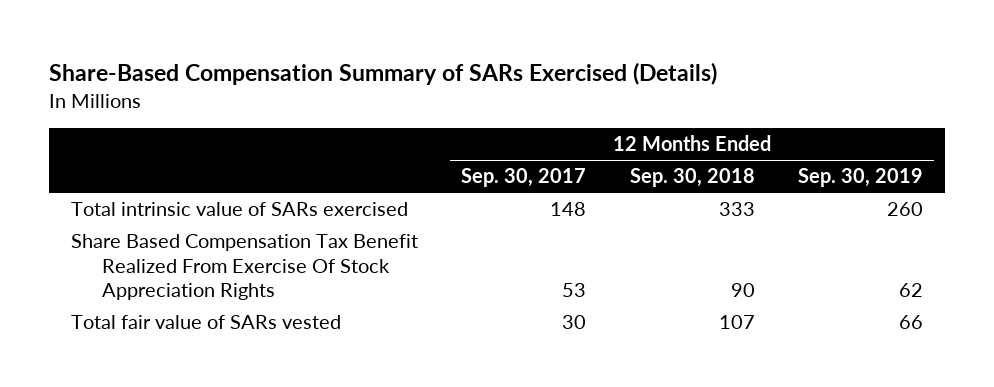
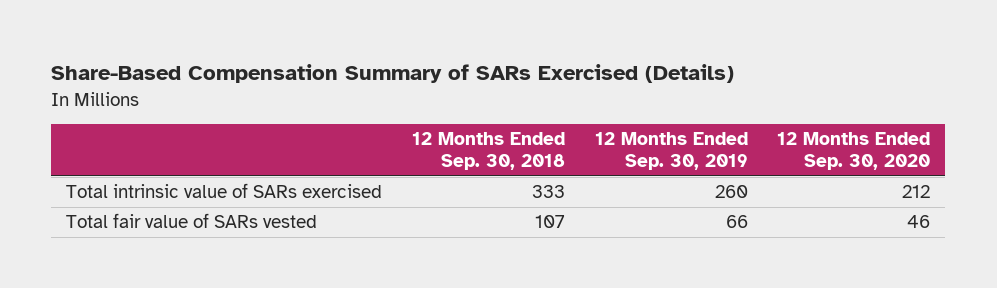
[461,168,587,188] Sep. 30, 2017 -> none
none -> [777,132,931,171] 12 Months Ended Sep. 30, 2020
[70,234,418,301] Share Based Compensation Tax Benefit Realized From Exercise Of Stock Appreciation Rights -> none

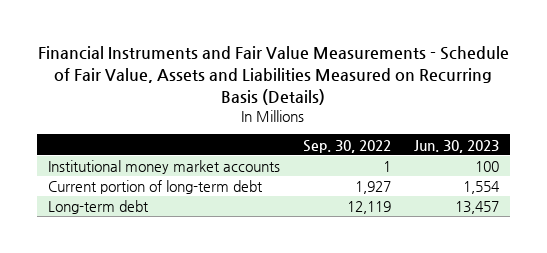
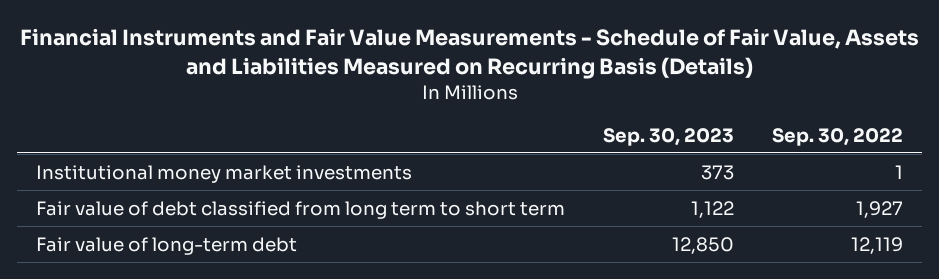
[413,139,499,153] Jun. 30, 2023 -> none
none -> [603,127,735,146] Sep. 30, 2023
[48,160,281,175] Institutional money market accounts -> [36,164,413,183] Institutional money market investments
[48,180,264,195] Current portion of long-term debt -> [36,200,566,219] Fair value of debt classified from long term to short term
[48,200,150,215] Long-term debt -> [36,236,298,255] Fair value of long-term debt

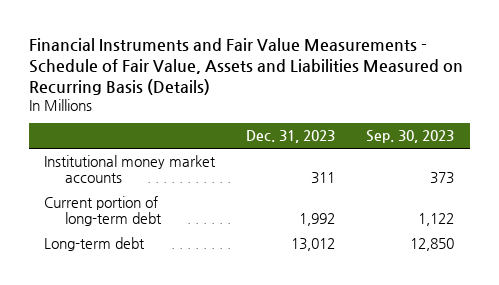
[772,127,904,146] Sep. 30, 2022 -> none
none -> [246,130,336,144] Dec. 31, 2023
[36,164,413,183] Institutional money market investments -> [44,155,217,184] Institutional money market accounts
[36,200,566,219] Fair value of debt classified from long term to short term -> [44,196,162,227] Current portion of long-term debt
[36,236,298,255] Fair value of long-term debt -> [44,237,146,252] Long-term debt

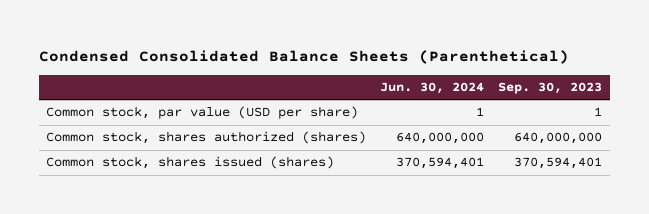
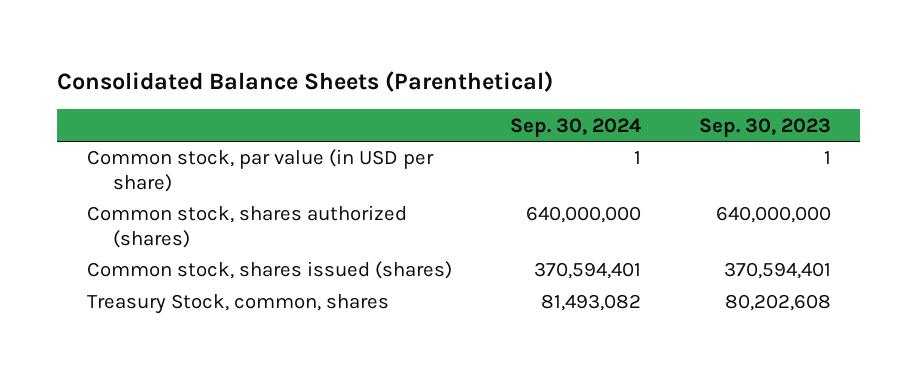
[39,49,570,64] Condensed Consolidated Balance Sheets (Parenthetical) -> [57,70,554,92] Consolidated Balance Sheets (Parenthetical)
[380,81,485,94] Jun. 30, 2024 -> none
none -> [509,117,641,137] Sep. 30, 2024
[46,106,359,120] Common stock, par value (USD per share) -> [86,149,434,192] Common stock, par value (in USD per share)
none -> [86,294,389,315] Treasury Stock, common, shares

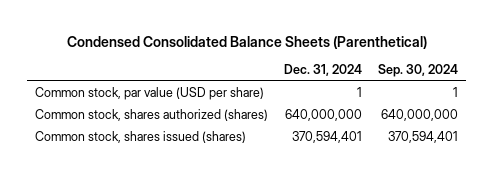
[57,70,554,92] Consolidated Balance Sheets (Parenthetical) -> [66,35,427,49] Condensed Consolidated Balance Sheets (Parenthetical)
[698,117,831,137] Sep. 30, 2023 -> none
none -> [284,64,363,77] Dec. 31, 2024
[86,149,434,192] Common stock, par value (in USD per share) -> [35,87,265,101] Common stock, par value (USD per share)
[86,294,389,315] Treasury Stock, common, shares -> none

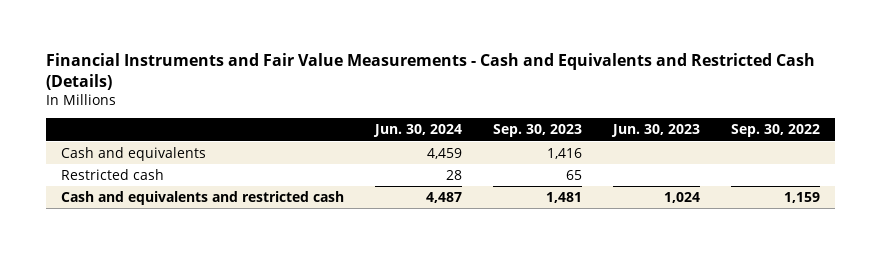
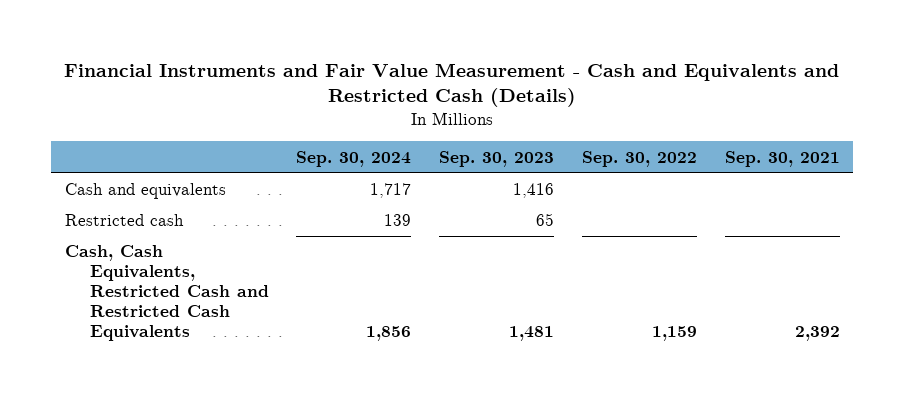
[45,53,815,90] Financial Instruments and Fair Value Measurements - Cash and Equivalents and Restricted Cash (Details) -> [64,62,840,108] Financial Instruments and Fair Value Measurement - Cash and Equivalents and Restricted Cash (Details)
[372,124,462,138] Jun. 30, 2024 -> none
[610,124,700,138] Jun. 30, 2023 -> none
none -> [296,150,412,167] Sep. 30, 2024
none -> [724,150,840,167] Sep. 30, 2021
[61,190,345,205] Cash and equivalents and restricted cash -> [64,245,269,341] Cash, Cash Equivalents, Restricted Cash and Restricted Cash Equivalents

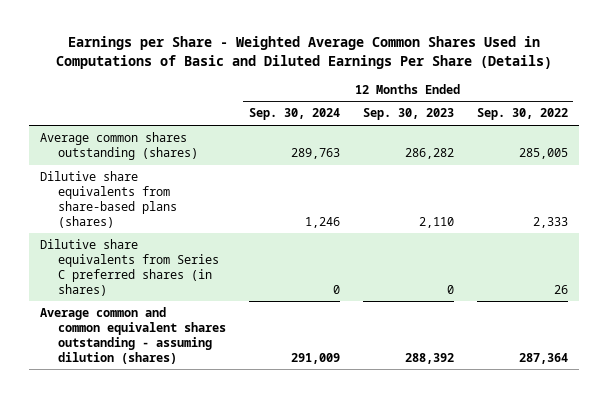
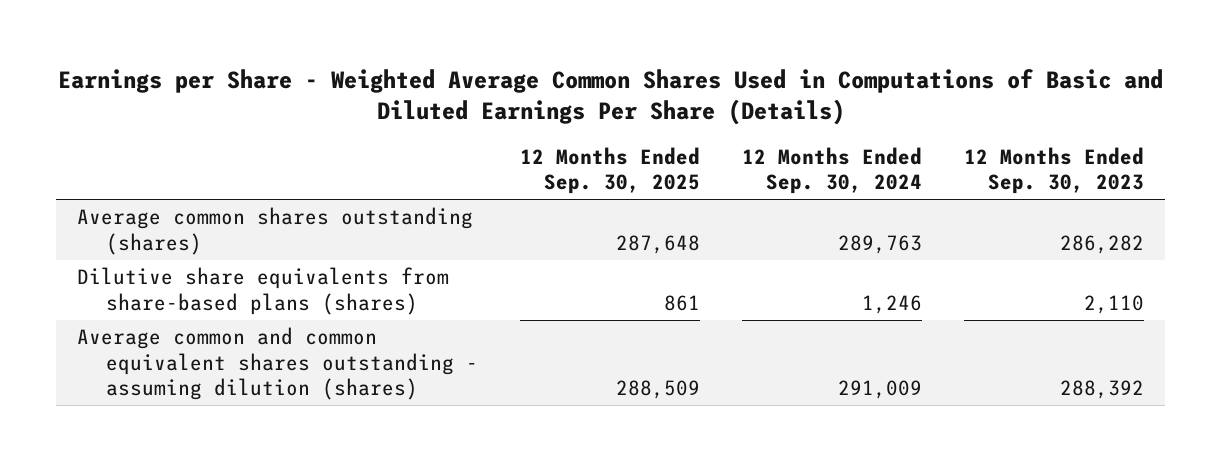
[476,108,568,121] Sep. 30, 2022 -> none
none -> [519,146,700,194] 12 Months Ended Sep. 30, 2025
[40,239,219,296] Dilutive share equivalents from Series C preferred shares (in shares) -> none

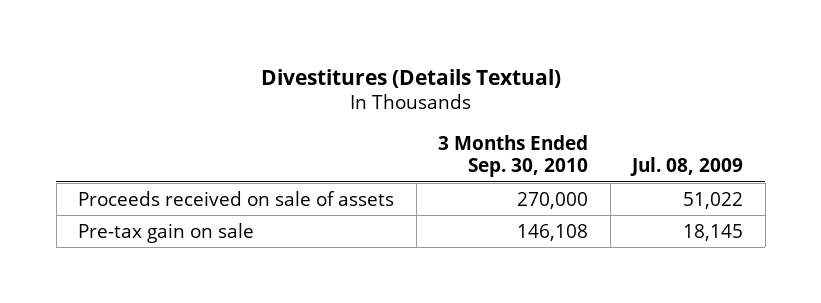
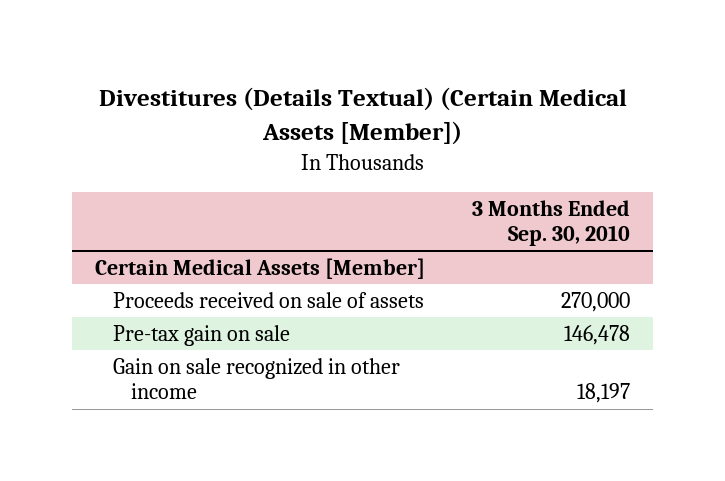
[260,68,561,88] Divestitures (Details Textual) -> [98,87,627,146] Divestitures (Details Textual) (Certain Medical Assets [Member])
[630,156,744,176] Jul. 08, 2009 -> none
none -> [95,257,426,279] Certain Medical Assets [Member]
[517,223,589,241] 146,108 -> [563,324,630,345] 146,478
none -> [113,357,401,400] Gain on sale recognized in other income

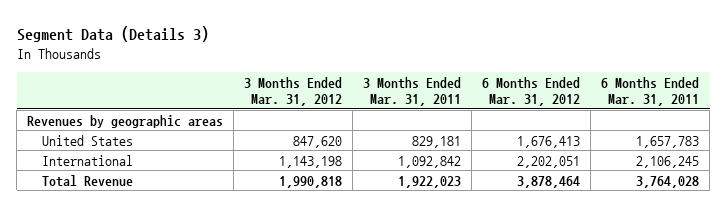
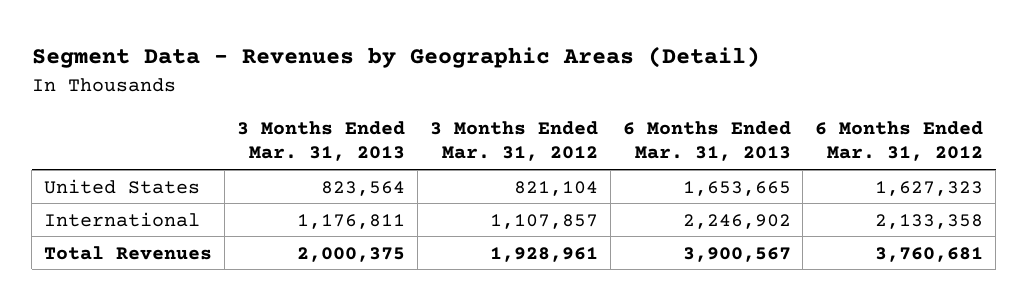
[16,25,209,42] Segment Data (Details 3) -> [31,46,760,69] Segment Data - Revenues by Geographic Areas (Detail)
[363,76,462,107] 3 Months Ended Mar. 31, 2011 -> none
[601,76,700,107] 6 Months Ended Mar. 31, 2011 -> none
none -> [237,120,406,162] 3 Months Ended Mar. 31, 2013
none -> [622,120,791,162] 6 Months Ended Mar. 31, 2013
[27,114,224,128] Revenues by geographic areas -> none
[293,135,343,148] 847,620 -> [513,180,598,196] 821,104
[517,135,581,148] 1,676,413 -> [875,180,984,196] 1,627,323
[279,155,343,168] 1,143,198 -> [489,213,598,229] 1,107,857
[517,155,581,168] 2,202,051 -> [875,213,984,229] 2,133,358
[42,174,134,187] Total Revenue -> [44,245,213,260] Total Revenues
[279,175,343,188] 1,990,818 -> [489,246,598,262] 1,928,961
[517,175,581,188] 3,878,464 -> [875,246,984,262] 3,760,681

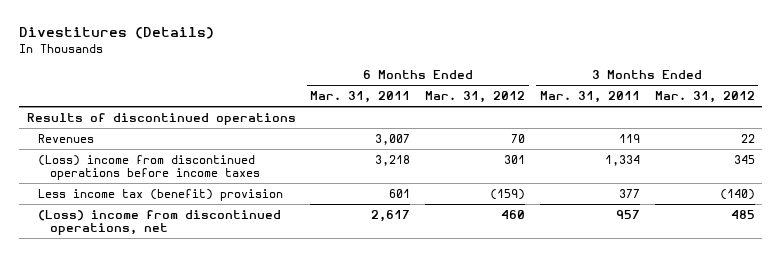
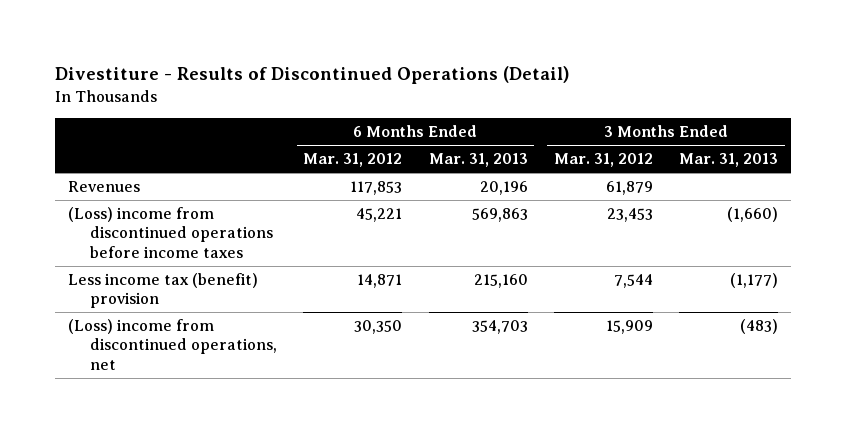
[19,26,215,39] Divestitures (Details) -> [54,66,570,85] Divestiture - Results of Discontinued Operations (Detail)
[310,90,411,103] Mar. 31, 2011 -> none
[539,90,640,103] Mar. 31, 2011 -> none
none -> [428,153,528,168] Mar. 31, 2013
none -> [679,153,779,168] Mar. 31, 2013
[26,112,296,125] Results of discontinued operations -> none
[511,133,526,143] 70 -> [350,181,403,196] 117,853
[740,133,755,143] 22 -> [605,181,653,196] 61,879
[504,154,526,164] 301 -> [356,208,403,223] 45,221
[733,154,755,164] 345 -> [606,208,653,223] 23,453
[490,188,526,200] (159) -> [357,274,403,289] 14,871
[719,188,755,200] (140) -> [613,274,653,289] 7,544
[501,209,526,219] 460 -> [354,320,403,335] 30,350
[730,209,755,219] 485 -> [605,320,653,335] 15,909

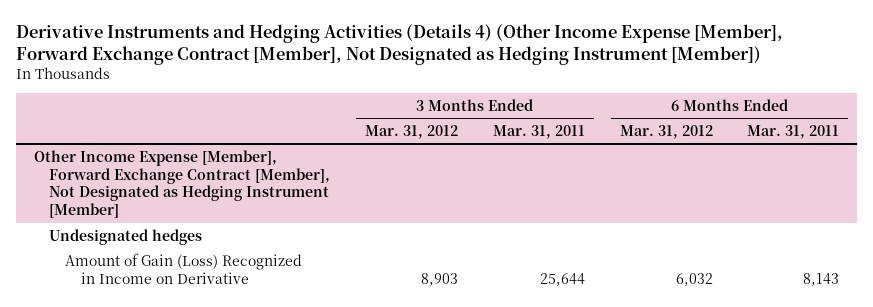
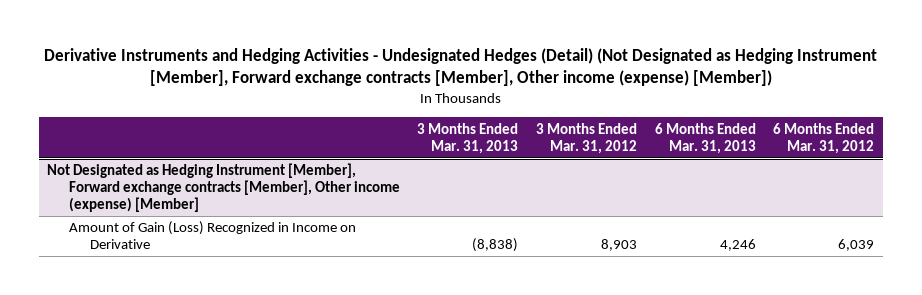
[16,24,784,66] Derivative Instruments and Hedging Activities (Details 4) (Other Income Expense [Member], Forward Exchange Contract [Member], Not Designated as Hedging Instrument [Member]) -> [43,48,877,87] Derivative Instruments and Hedging Activities - Undesignated Hedges (Detail) (Not Designated as Hedging Instrument [Member], Forward exchange contracts [Member], Other income (expense) [Member])
[492,125,585,140] Mar. 31, 2011 -> none
[747,125,840,140] Mar. 31, 2011 -> none
none -> [417,122,519,154] 3 Months Ended Mar. 31, 2013
none -> [654,122,756,154] 6 Months Ended Mar. 31, 2013
[49,228,203,245] Undesignated hedges -> none
[33,149,331,219] Other Income Expense [Member], Forward Exchange Contract [Member], Not Designated as Hedging Instrument [Member] -> [47,163,400,213] Not Designated as Hedging Instrument [Member], Forward exchange contracts [Member], Other income (expense) [Member]
[675,272,713,286] 6,032 -> [838,239,875,252] 6,039

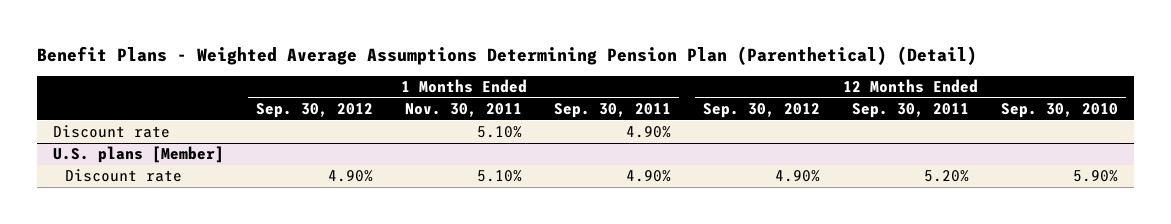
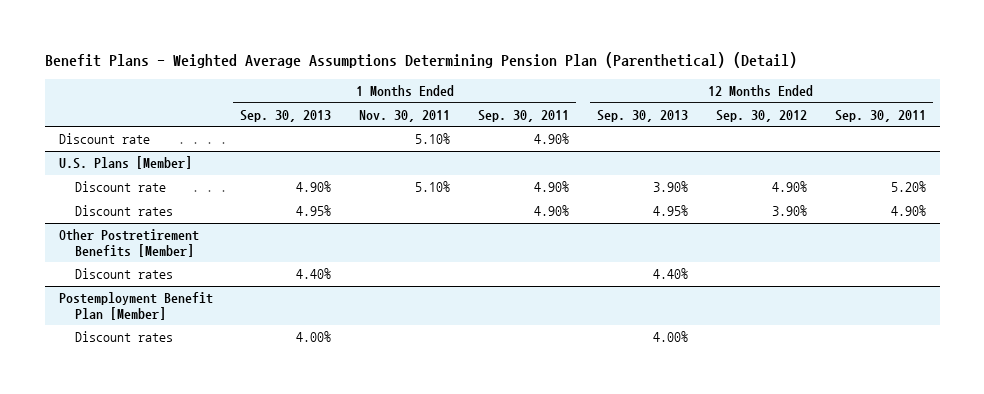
[256,103,374,119] Sep. 30, 2012 -> none
[1001,103,1119,119] Sep. 30, 2010 -> none
none -> [240,109,332,122] Sep. 30, 2013
none -> [597,109,689,122] Sep. 30, 2013
[53,146,225,164] U.S. plans [Member] -> [58,156,192,170] U.S. Plans [Member]
none -> [74,205,173,217] Discount rates
none -> [58,229,199,257] Other Postretirement Benefits [Member]
none -> [74,268,173,280] Discount rates
none -> [58,292,213,320] Postemployment Benefit Plan [Member]
none -> [74,331,173,343] Discount rates

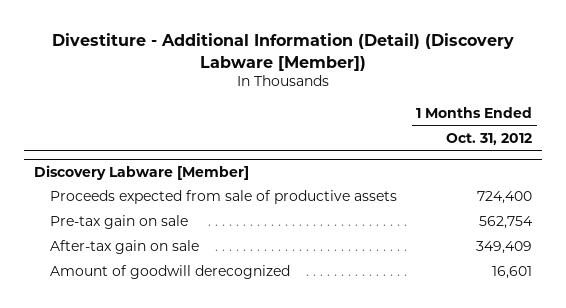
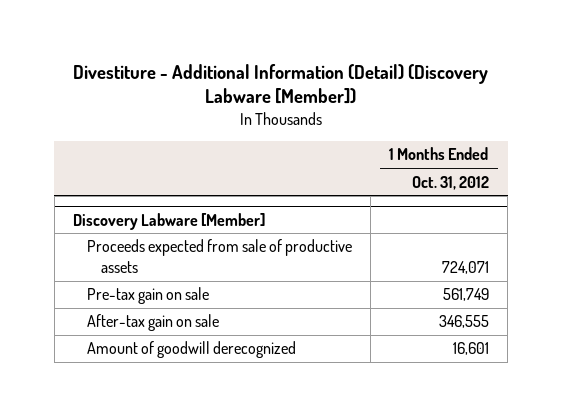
[477,191,533,205] 724,400 -> [441,260,489,274] 724,071
[479,216,534,230] 562,754 -> [442,288,489,302] 561,749
[476,241,533,255] 349,409 -> [438,315,489,329] 346,555

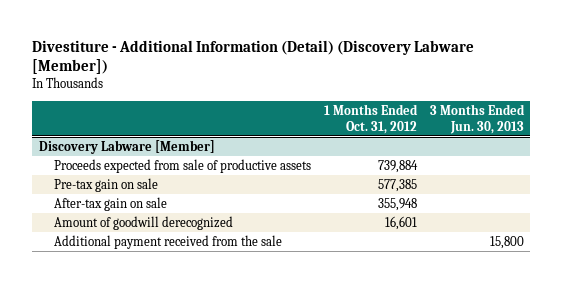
none -> [429,103,525,134] 3 Months Ended Jun. 30, 2013
[441,260,489,274] 724,071 -> [378,159,419,173] 739,884
[442,288,489,302] 561,749 -> [378,178,418,192] 577,385
[438,315,489,329] 346,555 -> [378,197,418,211] 355,948
none -> [54,234,283,249] Additional payment received from the sale

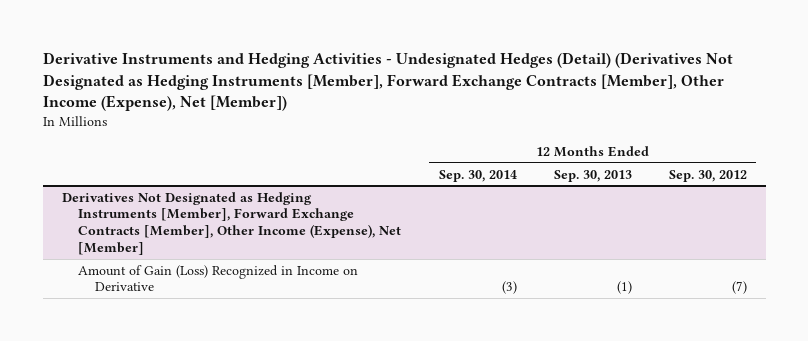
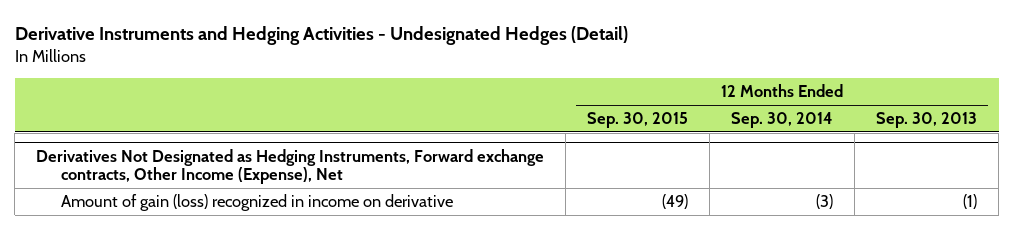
[42,52,733,112] Derivative Instruments and Hedging Activities - Undesignated Hedges (Detail) (Derivatives Not Designated as Hedging Instruments [Member], Forward Exchange Contracts [Member], Other Income (Expense), Net [Member]) -> [14,26,628,46] Derivative Instruments and Hedging Activities - Undesignated Hedges (Detail)
[668,169,747,182] Sep. 30, 2012 -> none
none -> [587,112,689,129] Sep. 30, 2015
[61,191,402,255] Derivatives Not Designated as Hedging Instruments [Member], Forward Exchange Contracts [Member], Other Income (Expense), Net [Member] -> [36,148,545,185] Derivatives Not Designated as Hedging Instruments, Forward exchange contracts, Other Income (Expense), Net
[78,264,359,292] Amount of Gain (Loss) Recognized in Income on Derivative -> [61,194,454,212] Amount of gain (loss) recognized in income on derivative

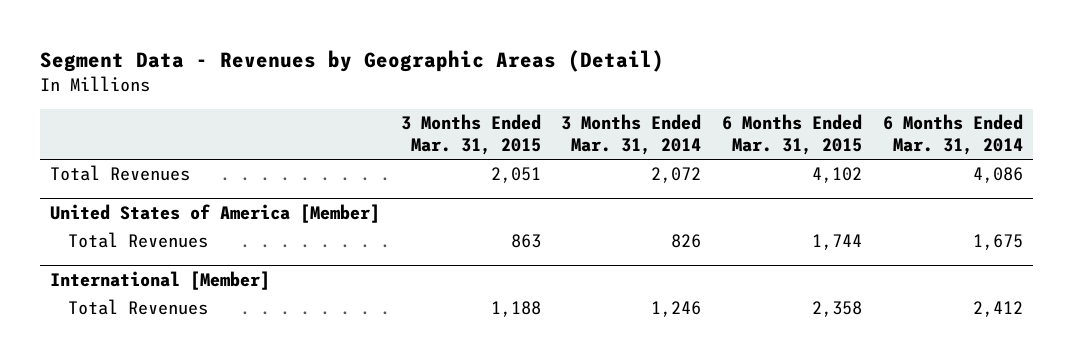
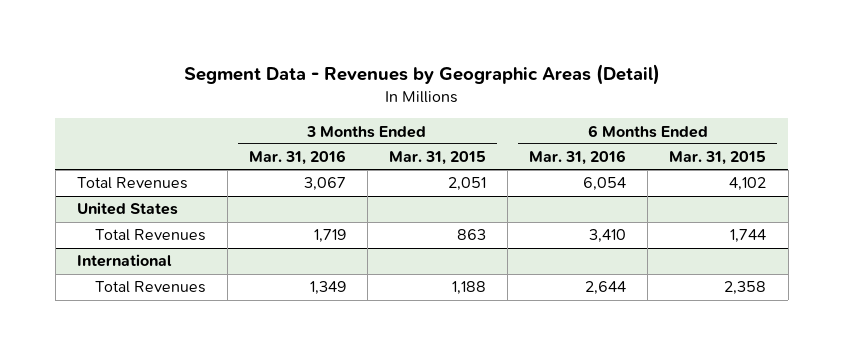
[561,114,702,156] 3 Months Ended Mar. 31, 2014 -> none
[882,114,1023,156] 6 Months Ended Mar. 31, 2014 -> none
none -> [248,150,346,166] Mar. 31, 2016
none -> [529,150,627,166] Mar. 31, 2016
[50,204,381,224] United States of America [Member] -> [76,202,178,216] United States
[50,271,271,291] International [Member] -> [76,254,172,268] International

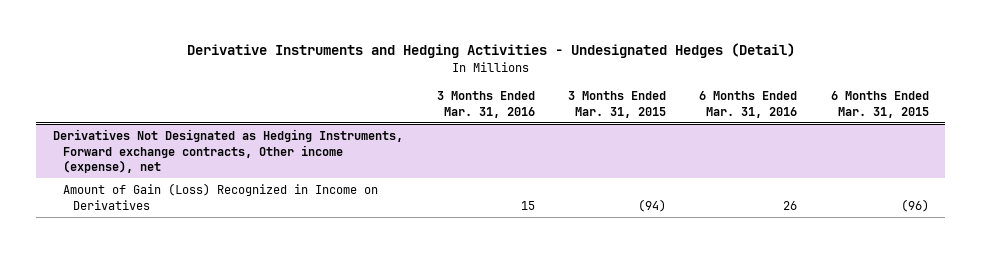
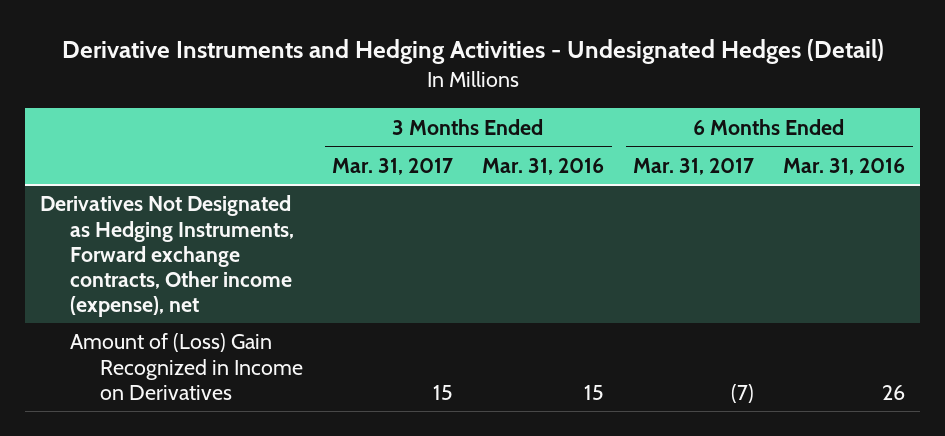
[567,91,666,118] 3 Months Ended Mar. 31, 2015 -> none
[830,91,929,118] 6 Months Ended Mar. 31, 2015 -> none
none -> [332,157,454,175] Mar. 31, 2017
none -> [633,157,755,175] Mar. 31, 2017
[63,183,379,210] Amount of Gain (Loss) Recognized in Income on Derivatives -> [70,333,304,400] Amount of (Loss) Gain Recognized in Income on Derivatives

